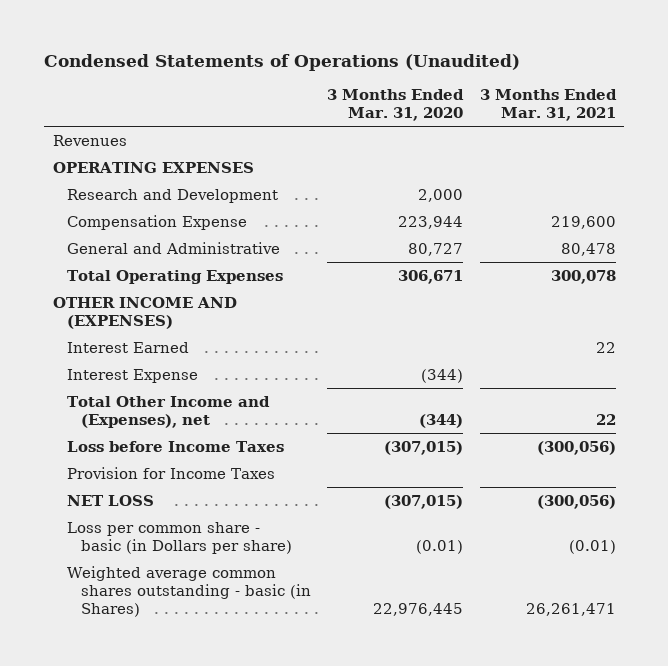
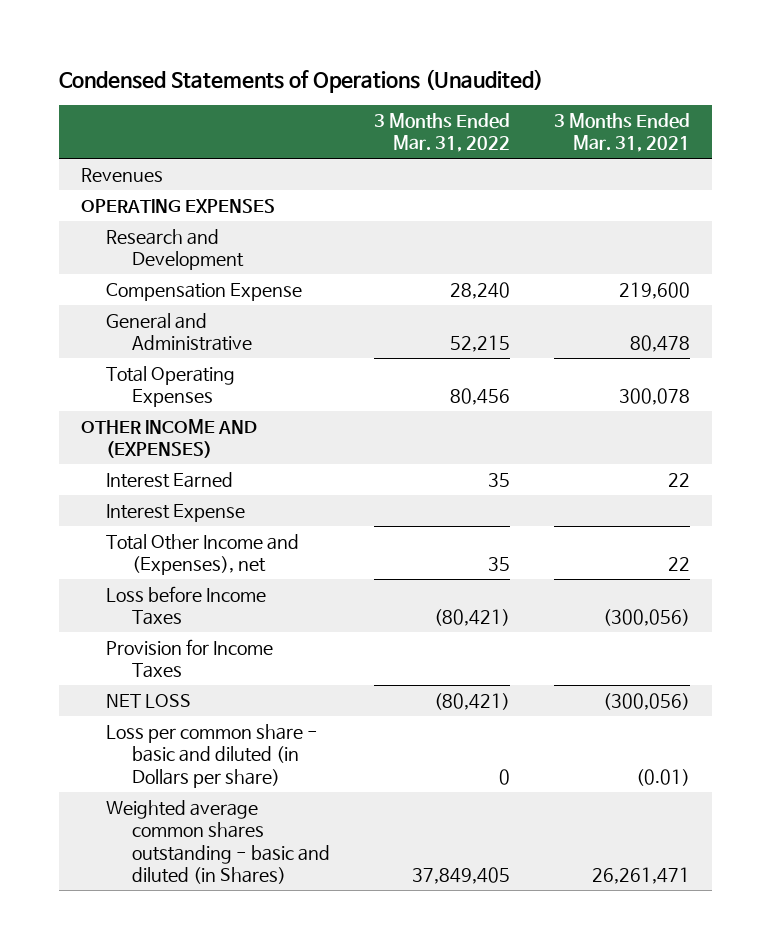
[327,89,465,121] 3 Months Ended Mar. 31, 2020 -> none
none -> [373,112,510,153] 3 Months Ended Mar. 31, 2022
[66,522,292,554] Loss per common share - basic (in Dollars per share) -> [106,723,319,788] Loss per common share - basic and diluted (in Dollars per share)
[66,566,311,617] Weighted average common shares outstanding - basic (in Shares) -> [106,799,331,885] Weighted average common shares outstanding - basic and diluted (in Shares)

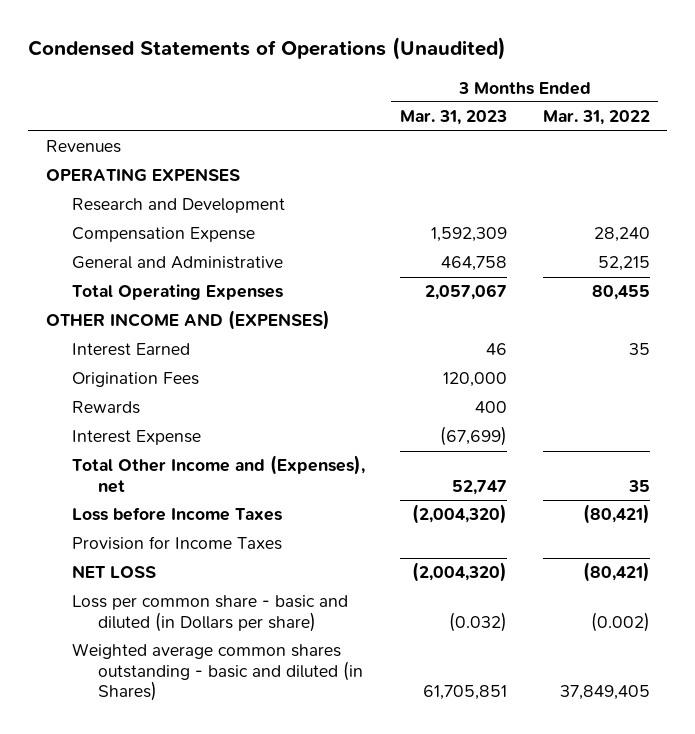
[553,112,690,153] 3 Months Ended Mar. 31, 2021 -> none
none -> [400,110,508,126] Mar. 31, 2023
[449,388,510,406] 80,456 -> [591,285,650,301] 80,455
none -> [71,372,199,388] Origination Fees
none -> [71,401,140,415] Rewards
[498,768,510,785] 0 -> [590,611,650,632] (0.002)

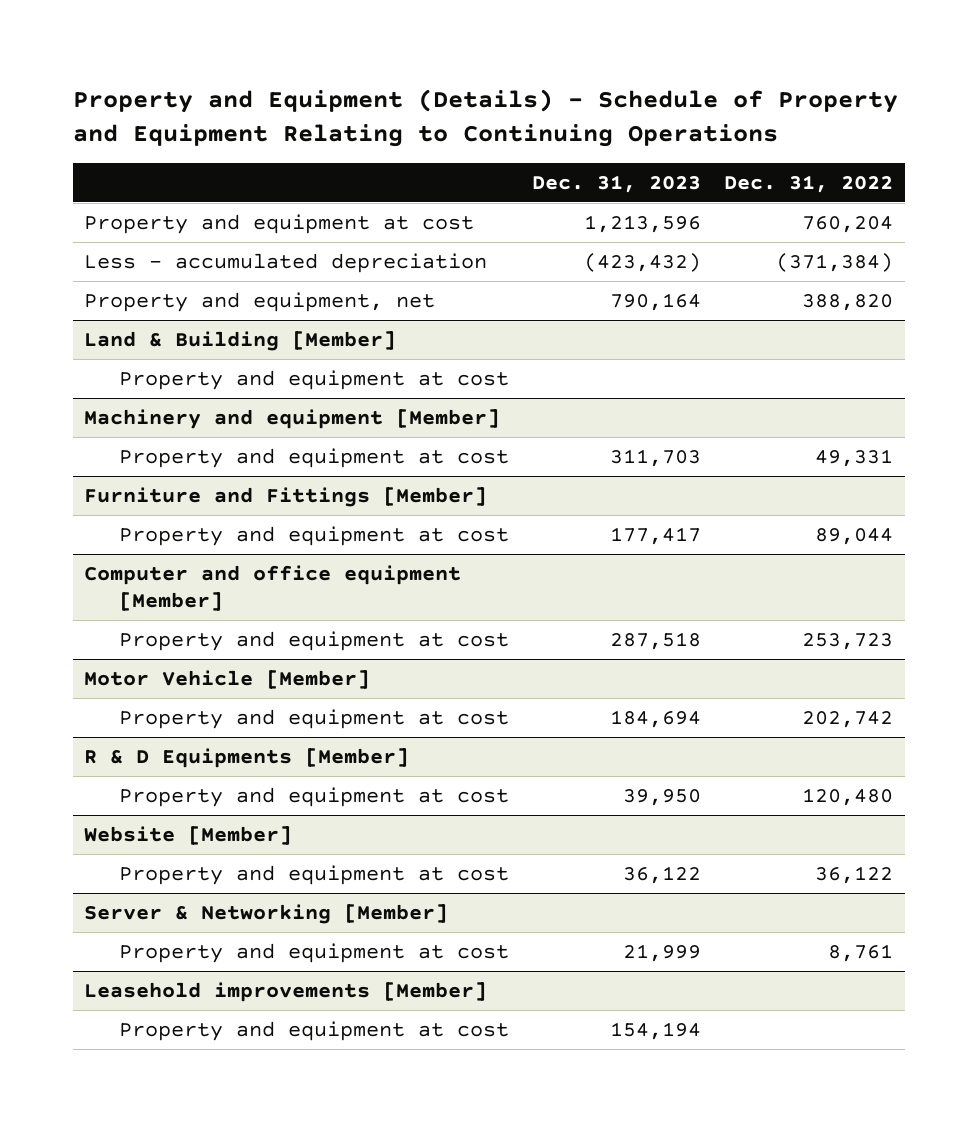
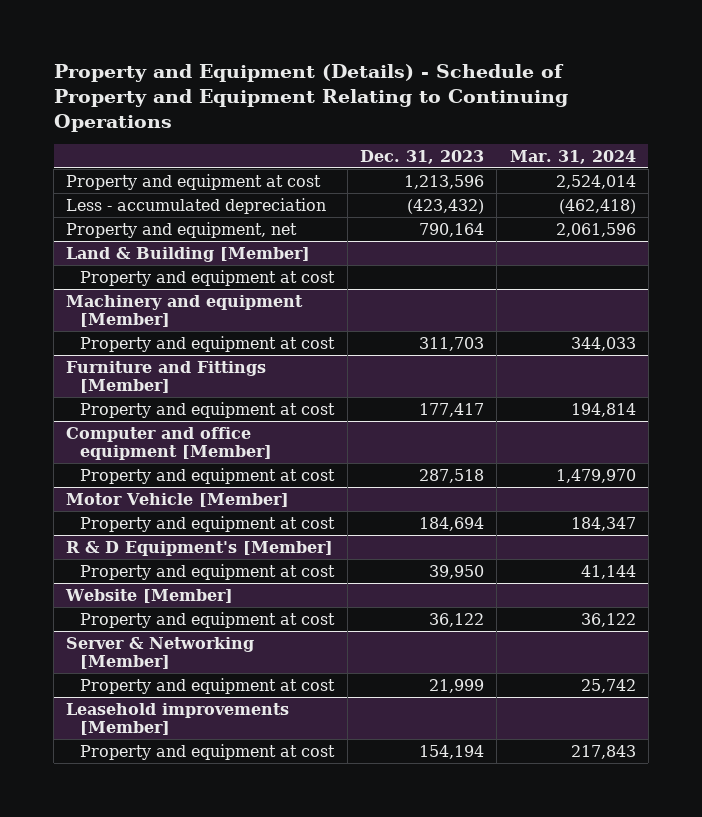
[724,175,894,194] Dec. 31, 2022 -> none
none -> [509,149,636,164] Mar. 31, 2024
[84,747,410,768] R & D Equipments [Member] -> [66,540,334,556] R & D Equipment's [Member]

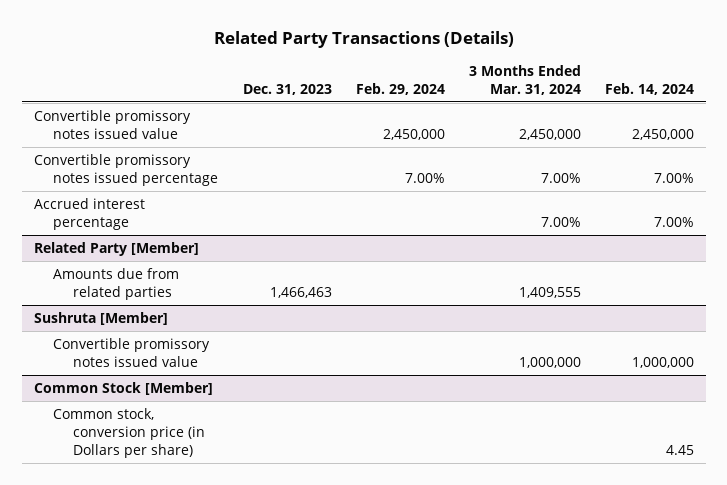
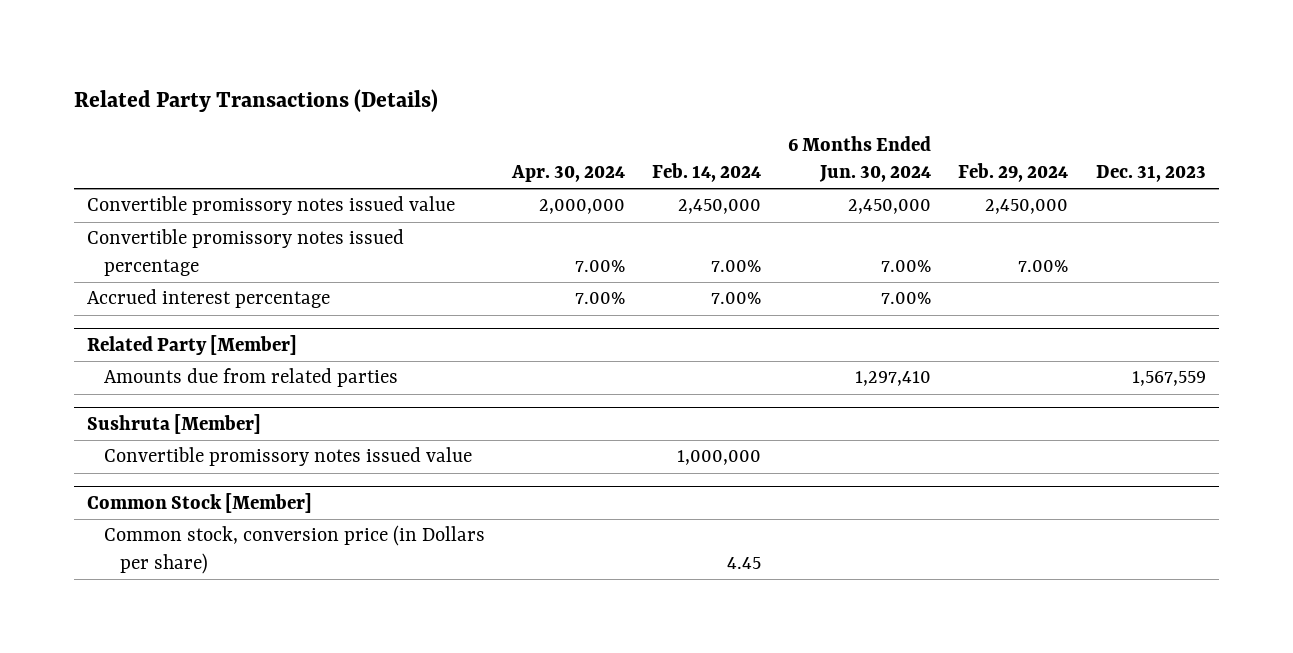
[468,64,581,95] 3 Months Ended Mar. 31, 2024 -> none
none -> [510,164,625,182] Apr. 30, 2024
none -> [788,135,932,182] 6 Months Ended Jun. 30, 2024
[269,287,332,299] 1,466,463 -> [1131,371,1206,387] 1,567,559

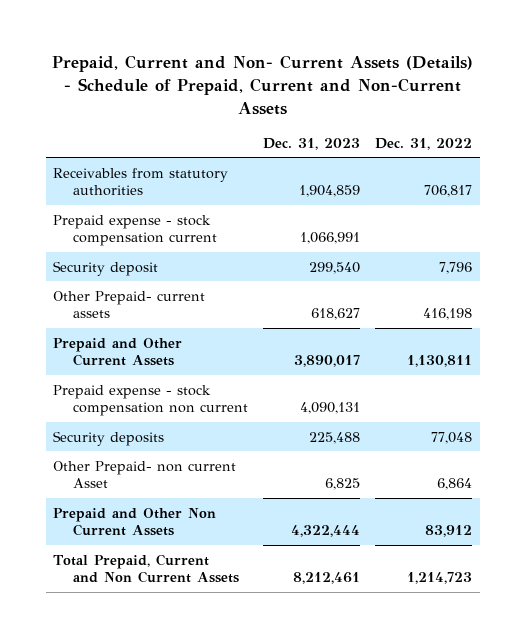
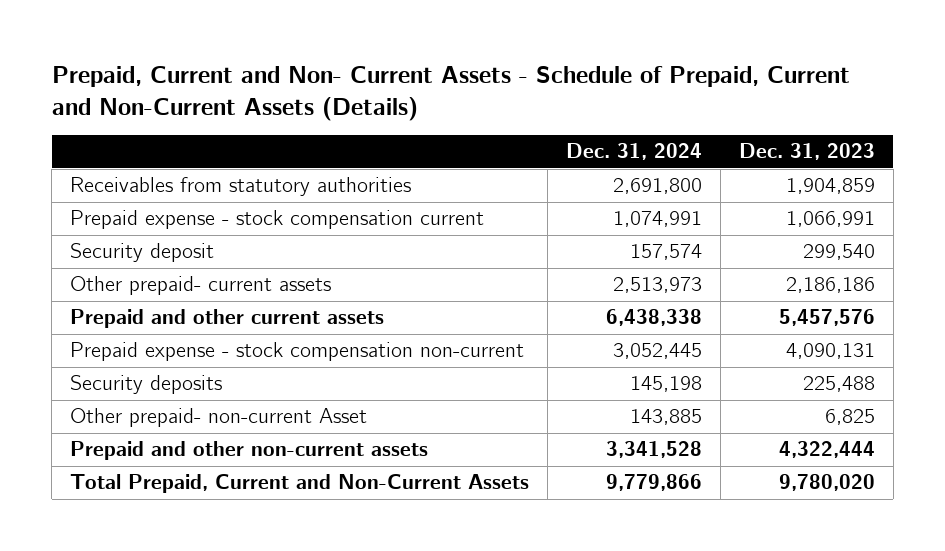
[51,55,473,115] Prepaid, Current and Non- Current Assets (Details) - Schedule of Prepaid, Current and Non-Current Assets -> [51,66,850,121] Prepaid, Current and Non- Current Assets - Schedule of Prepaid, Current and Non-Current Assets (Details)
[375,137,473,150] Dec. 31, 2022 -> none
none -> [565,143,702,161] Dec. 31, 2024
[53,290,206,319] Other Prepaid- current assets -> [69,276,331,296] Other prepaid- current assets
[310,308,360,321] 618,627 -> [785,277,875,294] 2,186,186
[53,337,183,367] Prepaid and Other Current Assets -> [69,309,384,329] Prepaid and other current assets
[293,355,360,368] 3,890,017 -> [778,309,875,327] 5,457,576
[53,384,248,417] Prepaid expense - stock compensation non current -> [69,342,524,362] Prepaid expense - stock compensation non-current
[53,460,237,489] Other Prepaid- non current Asset -> [69,408,367,428] Other prepaid- non-current Asset
[53,507,217,537] Prepaid and Other Non Current Assets -> [69,441,428,461] Prepaid and other non-current assets
[53,553,239,584] Total Prepaid, Current and Non Current Assets -> [69,474,529,494] Total Prepaid, Current and Non-Current Assets
[292,572,360,585] 8,212,461 -> [778,474,875,492] 9,780,020

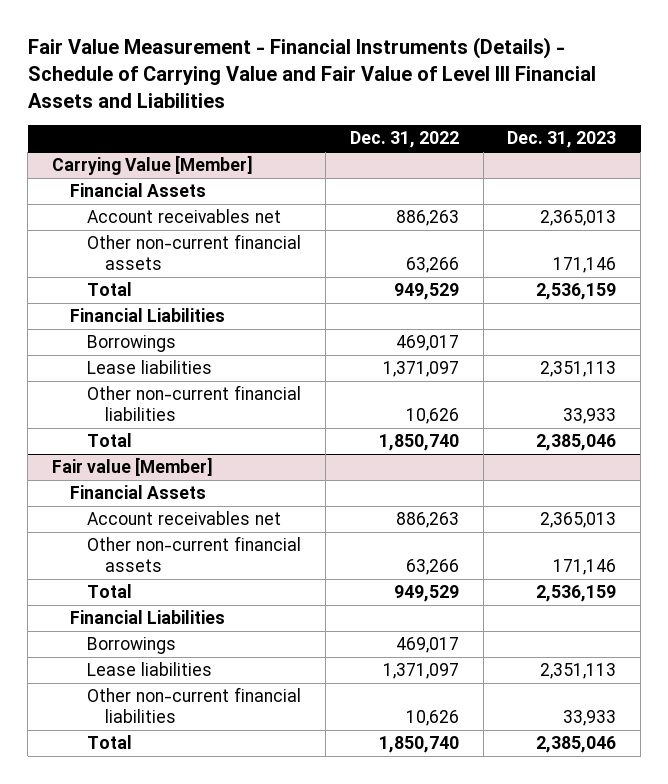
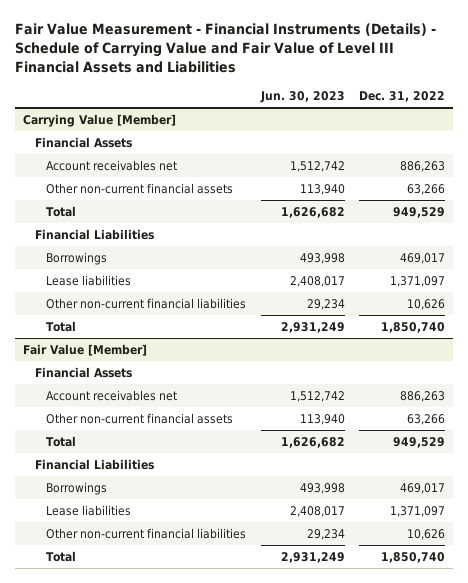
[507,131,617,149] Dec. 31, 2023 -> none
none -> [259,91,345,104] Jun. 30, 2023
[51,457,213,477] Fair value [Member] -> [22,343,147,356] Fair Value [Member]

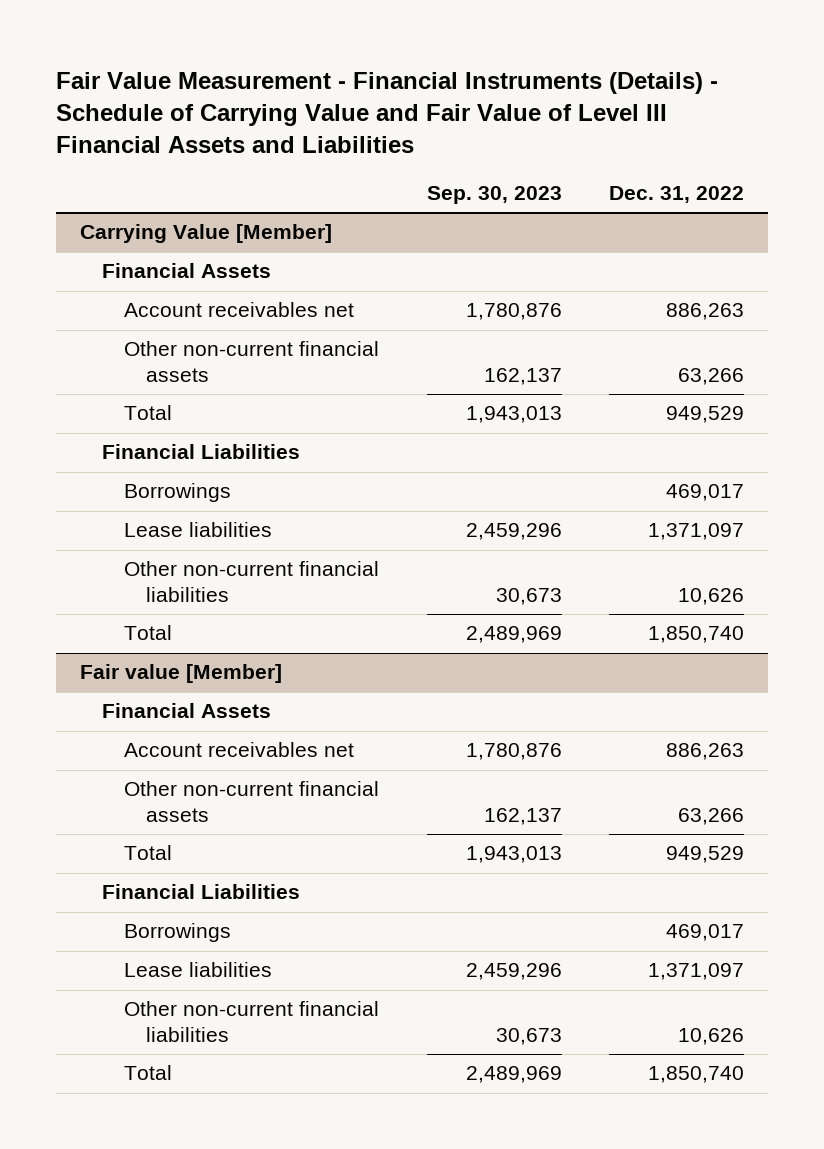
[259,91,345,104] Jun. 30, 2023 -> none
none -> [426,186,562,205] Sep. 30, 2023
[22,343,147,356] Fair Value [Member] -> [79,664,282,684] Fair value [Member]

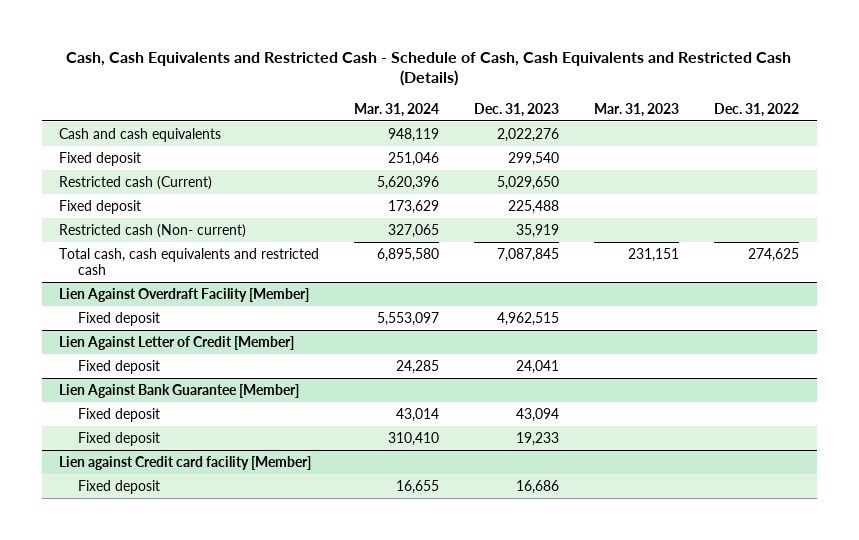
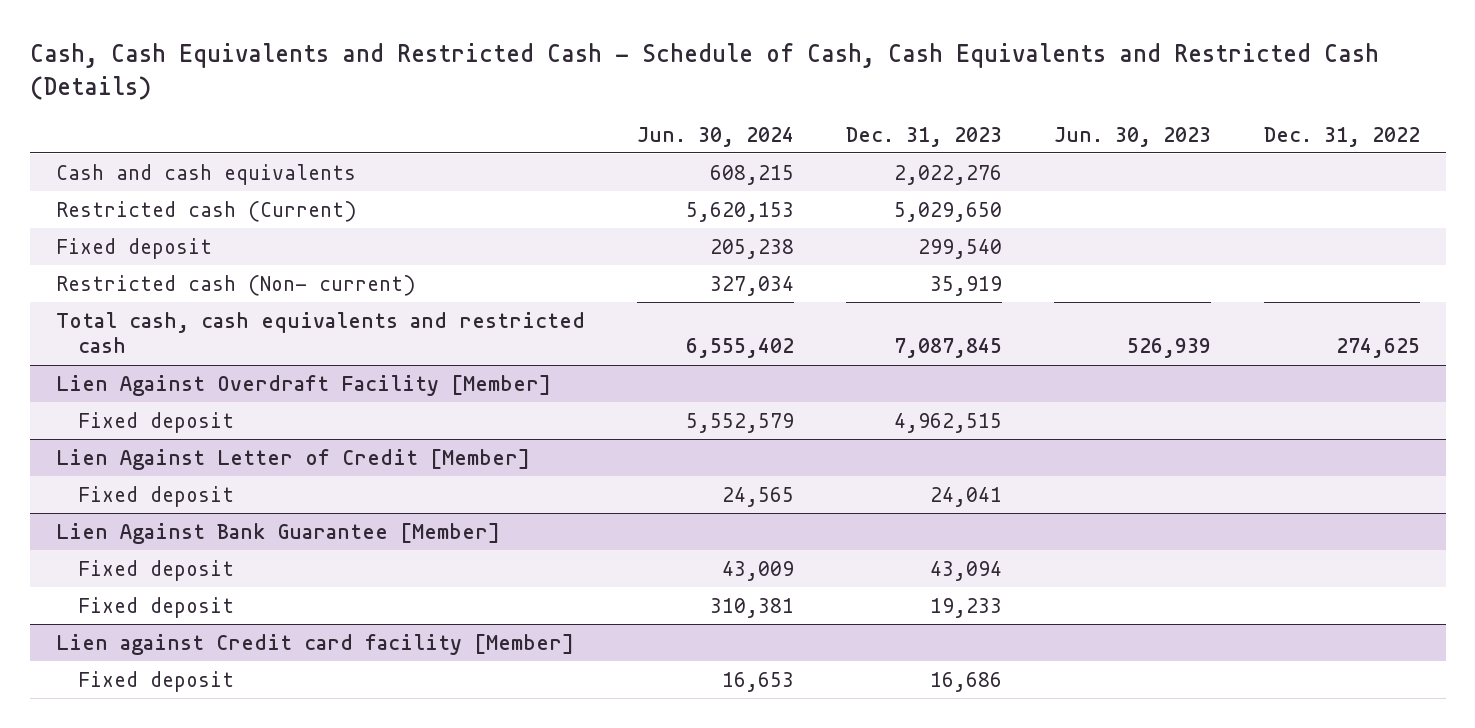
[354,102,440,117] Mar. 31, 2024 -> none
[594,102,680,117] Mar. 31, 2023 -> none
none -> [637,126,795,147] Jun. 30, 2024
none -> [1054,126,1212,147] Jun. 30, 2023
[59,199,142,214] Fixed deposit -> none
[59,151,142,166] Fixed deposit -> [55,237,212,259] Fixed deposit

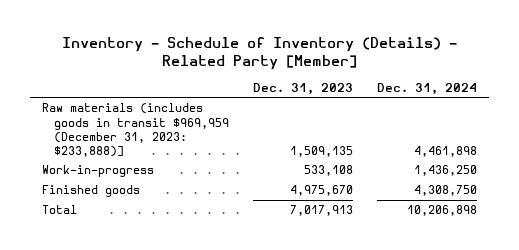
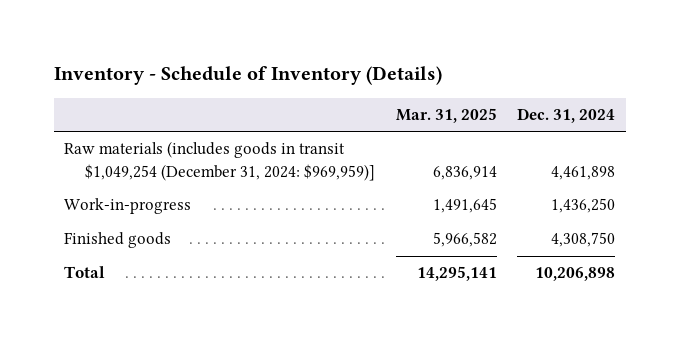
[61,37,457,70] Inventory - Schedule of Inventory (Details) - Related Party [Member] -> [53,66,442,86] Inventory - Schedule of Inventory (Details)
[252,82,353,95] Dec. 31, 2023 -> none
none -> [395,108,497,124] Mar. 31, 2025
[42,103,230,157] Raw materials (includes goods in transit $969,959 (December 31, 2023: $233,888)] -> [63,141,375,181] Raw materials (includes goods in transit $1,049,254 (December 31, 2024: $969,959)]

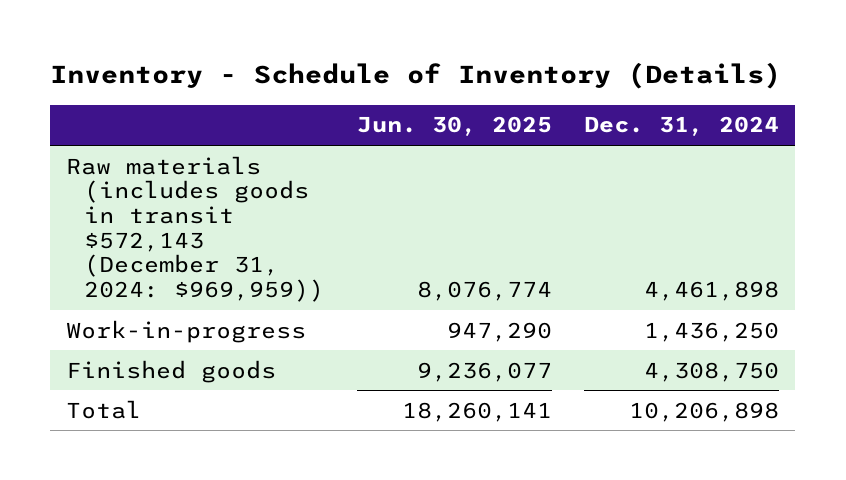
[395,108,497,124] Mar. 31, 2025 -> none
none -> [356,116,552,137] Jun. 30, 2025
[63,141,375,181] Raw materials (includes goods in transit $1,049,254 (December 31, 2024: $969,959)] -> [66,155,325,302] Raw materials (includes goods in transit $572,143 (December 31, 2024: $969,959))

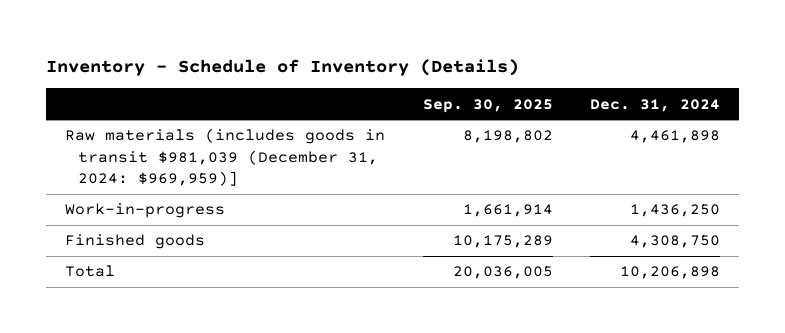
[356,116,552,137] Jun. 30, 2025 -> none
none -> [422,98,553,113] Sep. 30, 2025
[66,155,325,302] Raw materials (includes goods in transit $572,143 (December 31, 2024: $969,959)) -> [64,128,385,186] Raw materials (includes goods in transit $981,039 (December 31, 2024: $969,959)]

